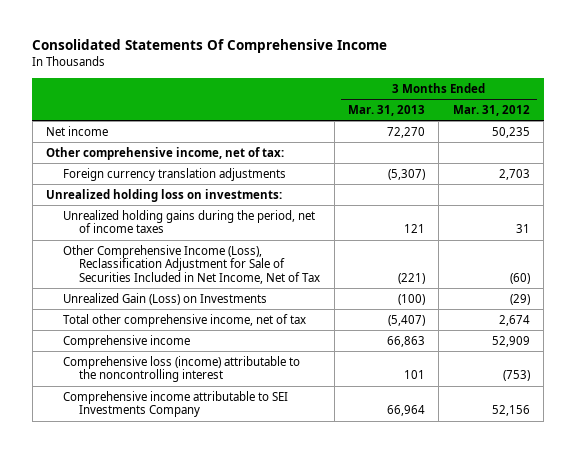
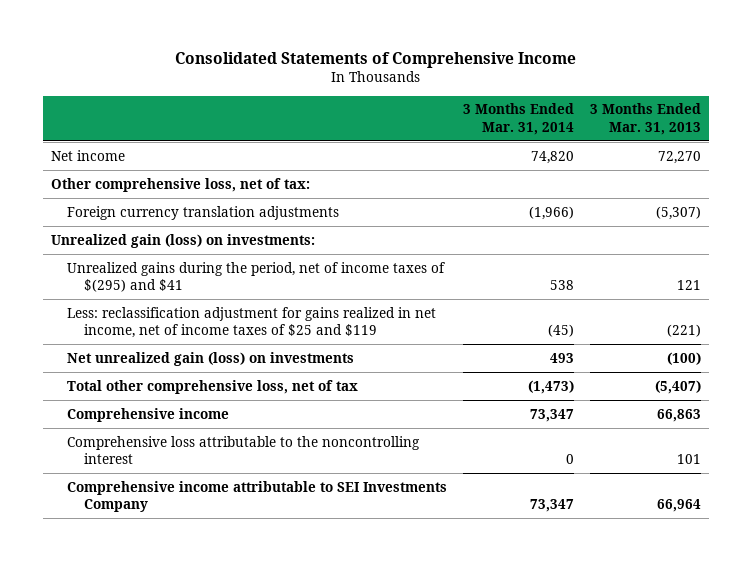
[32,39,388,54] Consolidated Statements Of Comprehensive Income -> [175,51,577,68] Consolidated Statements of Comprehensive Income
[452,104,530,116] Mar. 31, 2012 -> none
none -> [463,103,575,135] 3 Months Ended Mar. 31, 2014
[46,146,285,160] Other comprehensive income, net of tax: -> [51,177,311,192] Other comprehensive loss, net of tax:
[46,188,283,202] Unrealized holding loss on investments: -> [51,233,316,248] Unrealized gain (loss) on investments:
[62,209,315,234] Unrealized holding gains during the period, net of income taxes -> [67,261,446,293] Unrealized gains during the period, net of income taxes of $(295) and $41
[62,244,321,284] Other Comprehensive Income (Loss), Reclassification Adjustment for Sale of Securities Included in Net Income, Net of Tax -> [67,306,437,339] Less: reclassification adjustment for gains realized in net income, net of income taxes of $25 and $119
[62,292,267,305] Unrealized Gain (Loss) on Investments -> [67,351,355,366] Net unrealized gain (loss) on investments
[62,313,306,327] Total other comprehensive income, net of tax -> [67,379,359,394] Total other comprehensive loss, net of tax
[62,355,300,383] Comprehensive loss (income) attributable to the noncontrolling interest -> [67,435,421,465] Comprehensive loss attributable to the noncontrolling interest

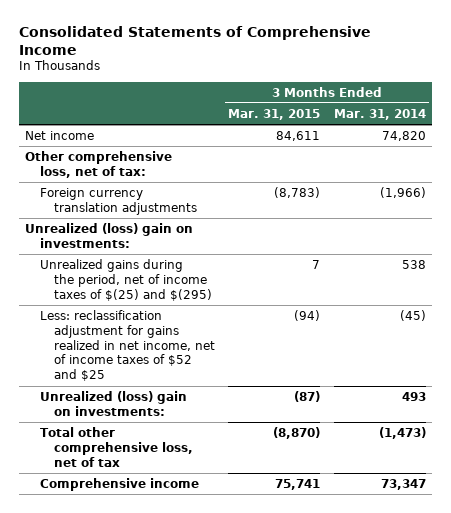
[590,103,702,135] 3 Months Ended Mar. 31, 2013 -> none
none -> [228,108,321,120] Mar. 31, 2015
[51,233,316,248] Unrealized gain (loss) on investments: -> [25,222,194,248] Unrealized (loss) gain on investments:
[67,261,446,293] Unrealized gains during the period, net of income taxes of $(295) and $41 -> [39,258,213,301] Unrealized gains during the period, net of income taxes of $(25) and $(295)
[67,306,437,339] Less: reclassification adjustment for gains realized in net income, net of income taxes of $25 and $119 -> [39,309,216,382] Less: reclassification adjustment for gains realized in net income, net of income taxes of $52 and $25
[67,351,355,366] Net unrealized gain (loss) on investments -> [39,390,187,416] Unrealized (loss) gain on investments:
[67,435,421,465] Comprehensive loss attributable to the noncontrolling interest -> none
[67,480,448,513] Comprehensive income attributable to SEI Investments Company -> none

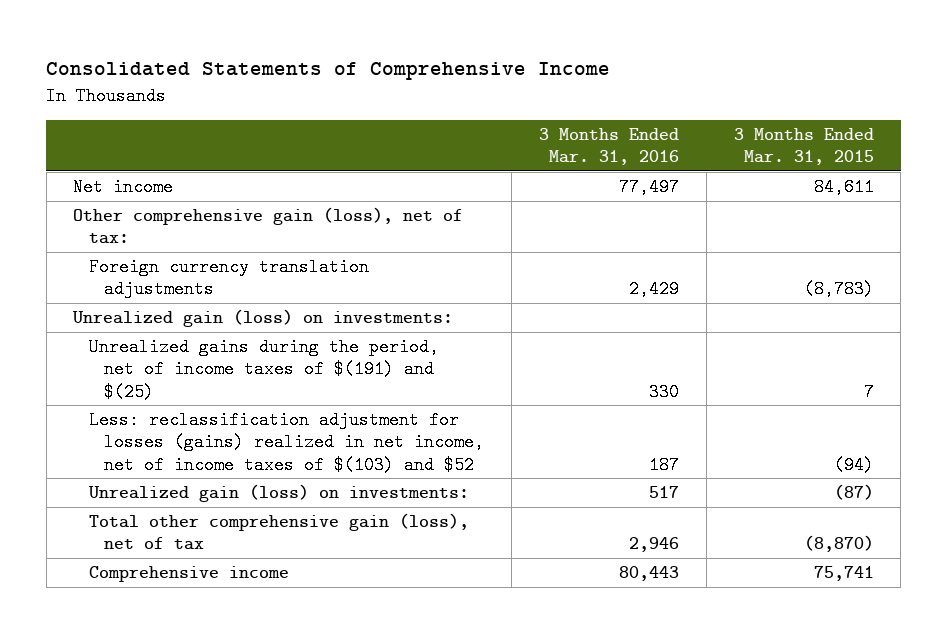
[333,108,426,120] Mar. 31, 2014 -> none
none -> [539,127,680,166] 3 Months Ended Mar. 31, 2016
[25,150,173,178] Other comprehensive loss, net of tax: -> [73,207,464,245] Other comprehensive gain (loss), net of tax:
[25,222,194,248] Unrealized (loss) gain on investments: -> [72,309,454,328] Unrealized gain (loss) on investments:
[39,258,213,301] Unrealized gains during the period, net of income taxes of $(25) and $(295) -> [88,338,439,401] Unrealized gains during the period, net of income taxes of $(191) and $(25)
[39,309,216,382] Less: reclassification adjustment for gains realized in net income, net of income taxes of $52 and $25 -> [88,411,485,474] Less: reclassification adjustment for losses (gains) realized in net income, net of income taxes of $(103) and $52
[39,390,187,416] Unrealized (loss) gain on investments: -> [87,484,469,503] Unrealized gain (loss) on investments:
[39,426,194,467] Total other comprehensive loss, net of tax -> [88,513,469,551] Total other comprehensive gain (loss), net of tax

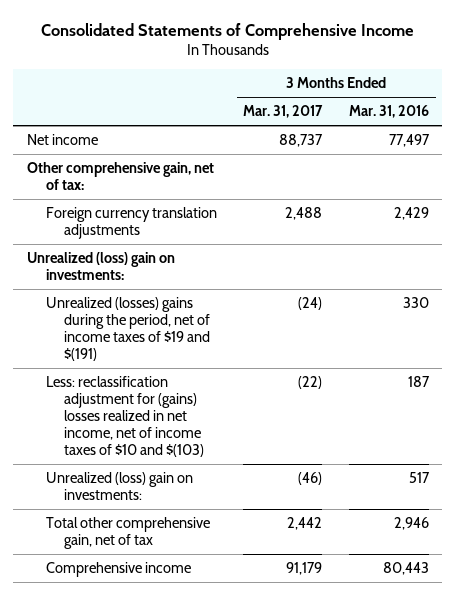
[733,127,874,166] 3 Months Ended Mar. 31, 2015 -> none
none -> [243,105,324,119] Mar. 31, 2017
[73,207,464,245] Other comprehensive gain (loss), net of tax: -> [26,162,214,191] Other comprehensive gain, net of tax:
[72,309,454,328] Unrealized gain (loss) on investments: -> [26,252,175,281] Unrealized (loss) gain on investments:
[88,338,439,401] Unrealized gains during the period, net of income taxes of $(191) and $(25) -> [45,297,211,362] Unrealized (losses) gains during the period, net of income taxes of $19 and $(191)
[88,411,485,474] Less: reclassification adjustment for losses (gains) realized in net income, net of income taxes of $(103) and $52 -> [45,376,205,458] Less: reclassification adjustment for (gains) losses realized in net income, net of income taxes of $10 and $(103)
[87,484,469,503] Unrealized gain (loss) on investments: -> [45,472,193,501] Unrealized (loss) gain on investments:
[88,513,469,551] Total other comprehensive gain (loss), net of tax -> [45,517,210,550] Total other comprehensive gain, net of tax

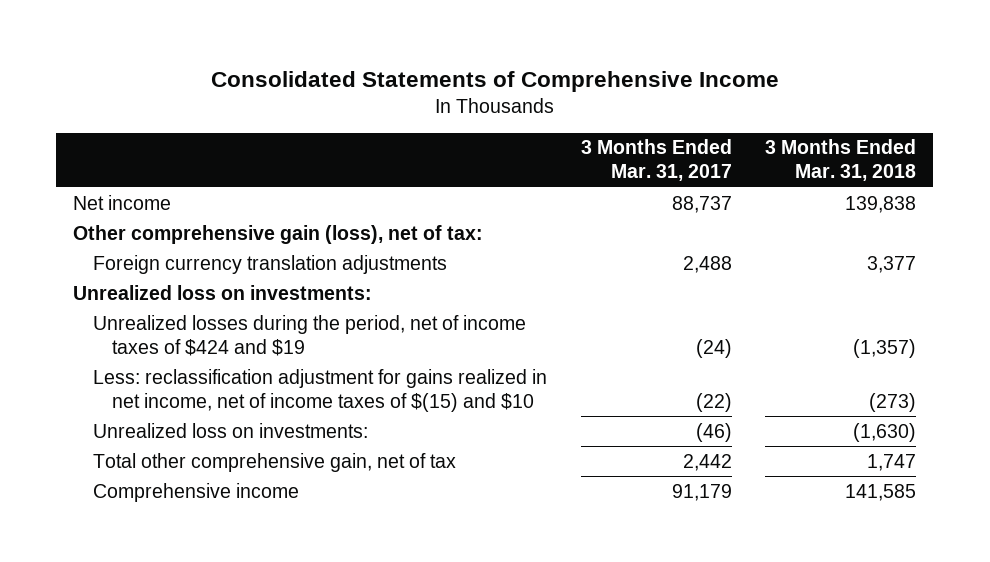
[349,105,430,119] Mar. 31, 2016 -> none
none -> [765,139,917,182] 3 Months Ended Mar. 31, 2018
[26,162,214,191] Other comprehensive gain, net of tax: -> [73,224,484,244] Other comprehensive gain (loss), net of tax:
[26,252,175,281] Unrealized (loss) gain on investments: -> [73,284,373,300] Unrealized loss on investments:
[45,297,211,362] Unrealized (losses) gains during the period, net of income taxes of $19 and $(191) -> [92,314,526,356] Unrealized losses during the period, net of income taxes of $424 and $19
[45,376,205,458] Less: reclassification adjustment for (gains) losses realized in net income, net of income taxes of $10 and $(103) -> [92,368,547,412] Less: reclassification adjustment for gains realized in net income, net of income taxes of $(15) and $10
[45,472,193,501] Unrealized (loss) gain on investments: -> [92,422,368,438] Unrealized loss on investments:

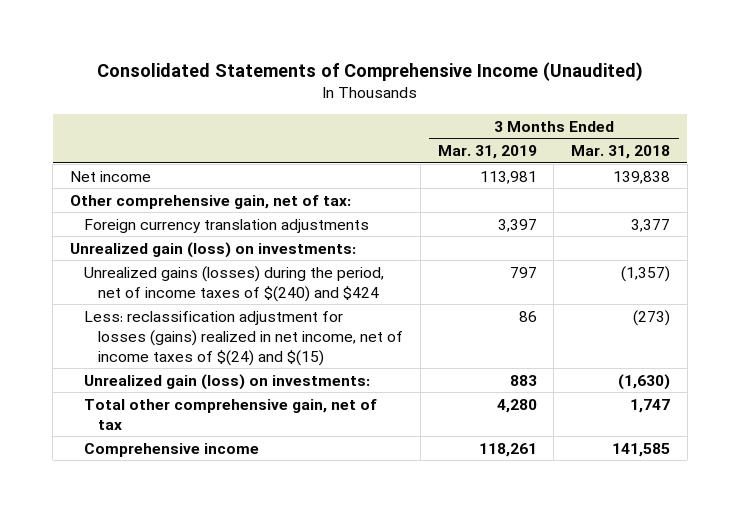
[210,70,779,92] Consolidated Statements of Comprehensive Income -> [97,62,644,82] Consolidated Statements of Comprehensive Income (Unaudited)
[580,139,732,182] 3 Months Ended Mar. 31, 2017 -> none
none -> [437,144,537,159] Mar. 31, 2019
[73,224,484,244] Other comprehensive gain (loss), net of tax: -> [70,194,352,209] Other comprehensive gain, net of tax:
[73,284,373,300] Unrealized loss on investments: -> [70,241,357,258] Unrealized gain (loss) on investments:
[92,314,526,356] Unrealized losses during the period, net of income taxes of $424 and $19 -> [84,265,385,302] Unrealized gains (losses) during the period, net of income taxes of $(240) and $424
[92,368,547,412] Less: reclassification adjustment for gains realized in net income, net of income taxes of $(15) and $10 -> [84,310,404,366] Less: reclassification adjustment for losses (gains) realized in net income, net of income taxes of $(24) and $(15)
[92,422,368,438] Unrealized loss on investments: -> [84,373,371,390] Unrealized gain (loss) on investments:

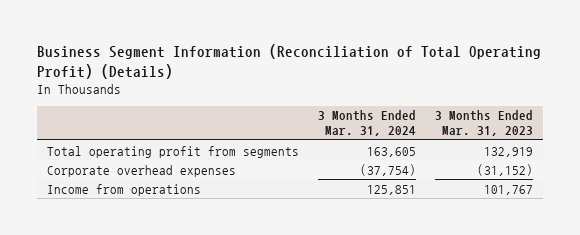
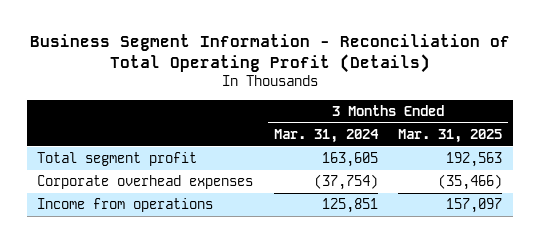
[36,44,541,79] Business Segment Information (Reconciliation of Total Operating Profit) (Details) -> [29,34,510,74] Business Segment Information - Reconciliation of Total Operating Profit (Details)
[435,110,534,137] 3 Months Ended Mar. 31, 2023 -> none
none -> [398,129,503,144] Mar. 31, 2025
[46,145,299,158] Total operating profit from segments -> [36,152,197,167] Total segment profit

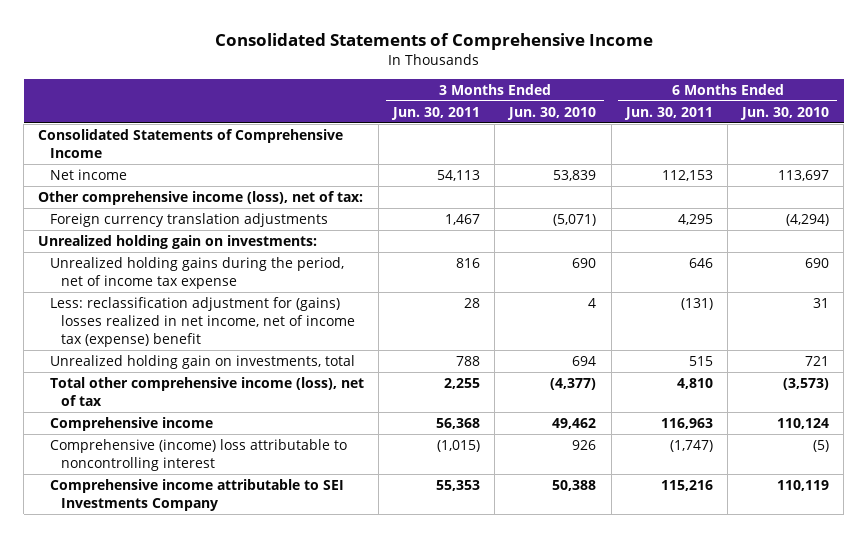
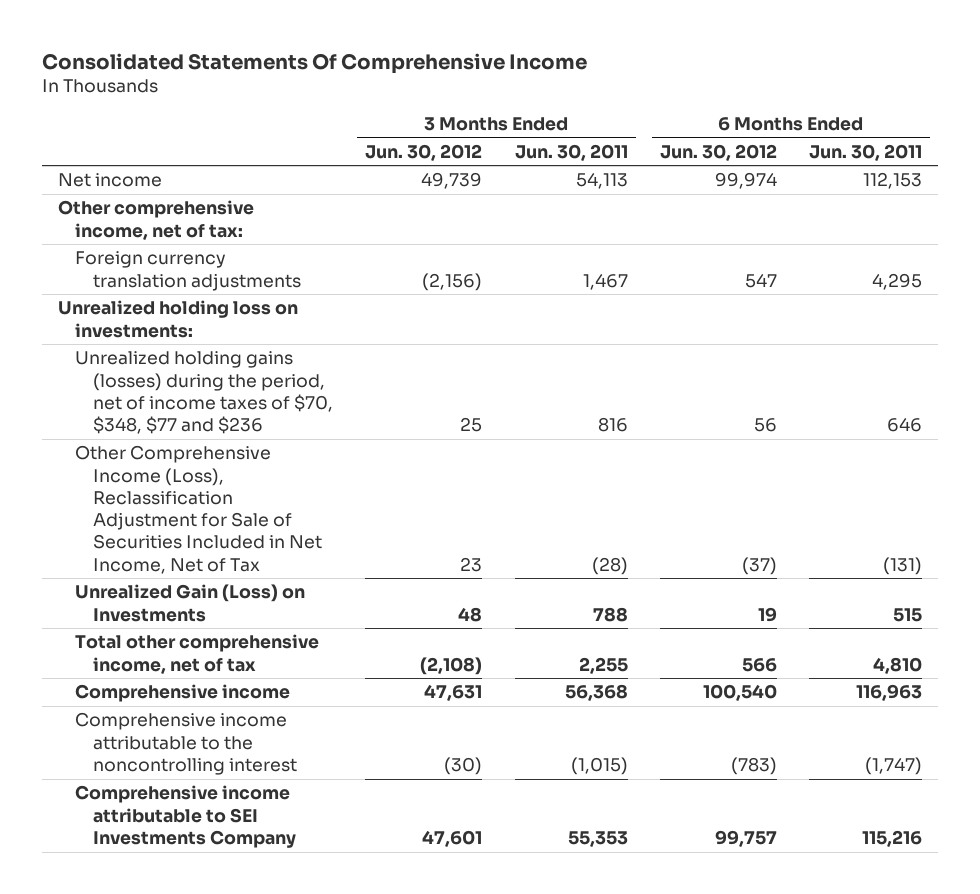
[214,32,653,50] Consolidated Statements of Comprehensive Income -> [41,52,587,74] Consolidated Statements Of Comprehensive Income
[507,106,597,120] Jun. 30, 2010 -> none
[740,106,830,120] Jun. 30, 2010 -> none
none -> [365,143,483,161] Jun. 30, 2012
none -> [659,143,777,161] Jun. 30, 2012
[38,129,344,158] Consolidated Statements of Comprehensive Income -> none
[38,191,364,206] Other comprehensive income (loss), net of tax: -> [57,200,254,240] Other comprehensive income, net of tax:
[38,235,318,250] Unrealized holding gain on investments: -> [57,300,298,338] Unrealized holding loss on investments:
[49,257,344,289] Unrealized holding gains during the period, net of income tax expense -> [75,351,333,435] Unrealized holding gains (losses) during the period, net of income taxes of $70, $348, $77 and $236
[49,297,355,347] Less: reclassification adjustment for (gains) losses realized in net income, net of income tax (expense) benefit -> [75,445,322,574] Other Comprehensive Income (Loss), Reclassification Adjustment for Sale of Securities Included in Net Income, Net of Tax
[463,298,480,309] 28 -> [591,556,628,575] (28)
[49,355,355,370] Unrealized holding gain on investments, total -> [75,584,306,622] Unrealized Gain (Loss) on Investments
[49,377,364,406] Total other comprehensive income (loss), net of tax -> [75,634,320,674] Total other comprehensive income, net of tax
[49,439,347,471] Comprehensive (income) loss attributable to noncontrolling interest -> [75,712,297,775] Comprehensive income attributable to the noncontrolling interest

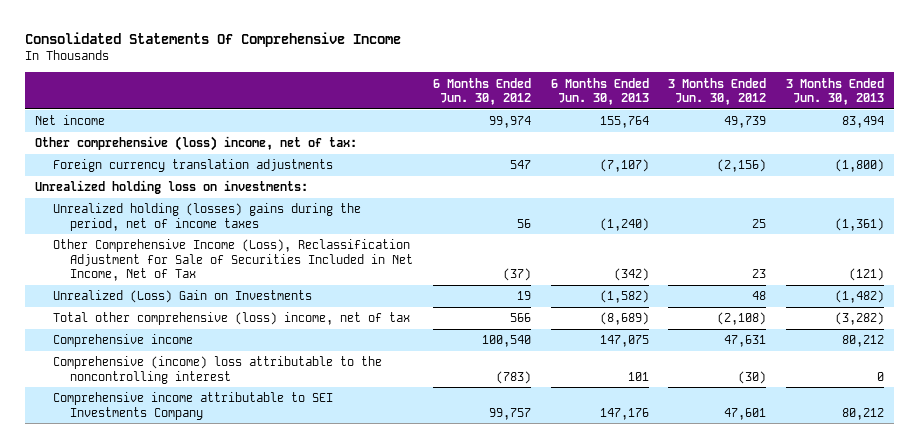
[514,143,628,161] Jun. 30, 2011 -> none
[809,143,923,161] Jun. 30, 2011 -> none
none -> [550,77,649,106] 6 Months Ended Jun. 30, 2013
none -> [785,77,884,106] 3 Months Ended Jun. 30, 2013
[57,200,254,240] Other comprehensive income, net of tax: -> [34,136,357,152] Other comprehensive (loss) income, net of tax:
[75,351,333,435] Unrealized holding gains (losses) during the period, net of income taxes of $70, $348, $77 and $236 -> [52,203,361,231] Unrealized holding (losses) gains during the period, net of income taxes
[75,584,306,622] Unrealized Gain (Loss) on Investments -> [52,290,312,304] Unrealized (Loss) Gain on Investments
[75,634,320,674] Total other comprehensive income, net of tax -> [52,312,410,326] Total other comprehensive (loss) income, net of tax
[75,712,297,775] Comprehensive income attributable to the noncontrolling interest -> [52,356,382,384] Comprehensive (income) loss attributable to the noncontrolling interest

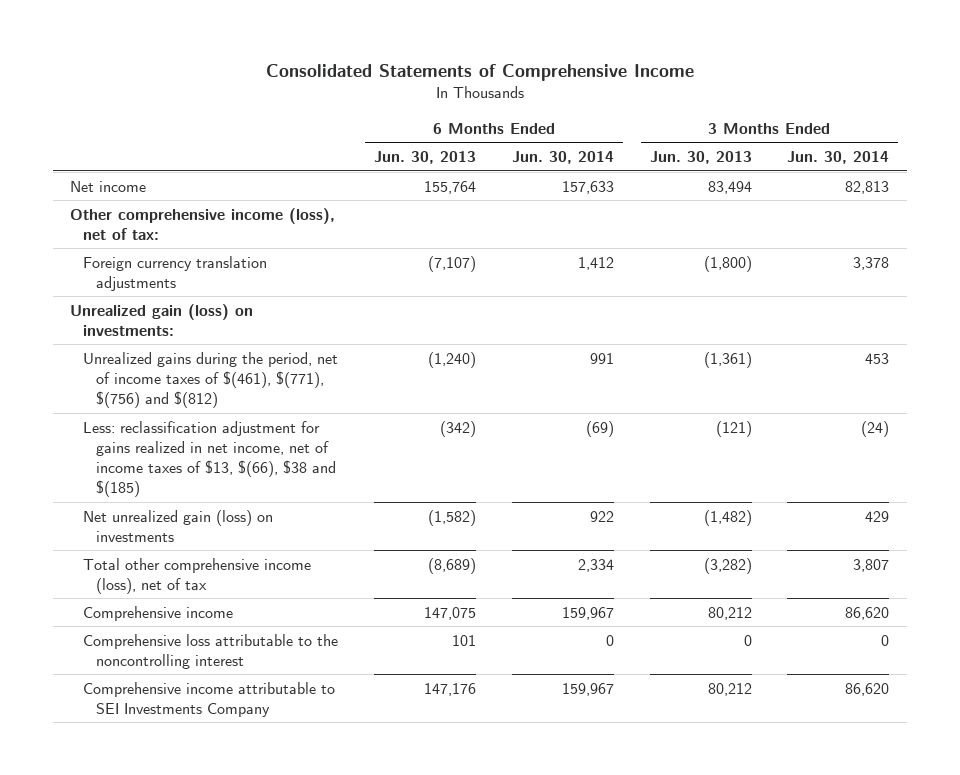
[24,31,401,47] Consolidated Statements Of Comprehensive Income -> [265,64,694,82] Consolidated Statements of Comprehensive Income
[433,77,532,106] 6 Months Ended Jun. 30, 2012 -> none
[668,77,767,106] 3 Months Ended Jun. 30, 2012 -> none
none -> [511,151,614,165] Jun. 30, 2014
none -> [787,151,890,165] Jun. 30, 2014
[34,136,357,152] Other comprehensive (loss) income, net of tax: -> [70,207,336,240] Other comprehensive income (loss), net of tax:
[34,180,308,195] Unrealized holding loss on investments: -> [70,303,254,336] Unrealized gain (loss) on investments:
[52,203,361,231] Unrealized holding (losses) gains during the period, net of income taxes -> [83,351,339,409] Unrealized gains during the period, net of income taxes of $(461), $(771), $(756) and $(812)
[52,239,414,282] Other Comprehensive Income (Loss), Reclassification Adjustment for Sale of Securities Included in Net Income, Net of Tax -> [83,420,336,498] Less: reclassification adjustment for gains realized in net income, net of income taxes of $13, $(66), $38 and $(185)
[52,290,312,304] Unrealized (Loss) Gain on Investments -> [83,509,274,542] Net unrealized gain (loss) on investments
[52,312,410,326] Total other comprehensive (loss) income, net of tax -> [83,557,312,594] Total other comprehensive income (loss), net of tax
[52,356,382,384] Comprehensive (income) loss attributable to the noncontrolling interest -> [83,633,339,669] Comprehensive loss attributable to the noncontrolling interest

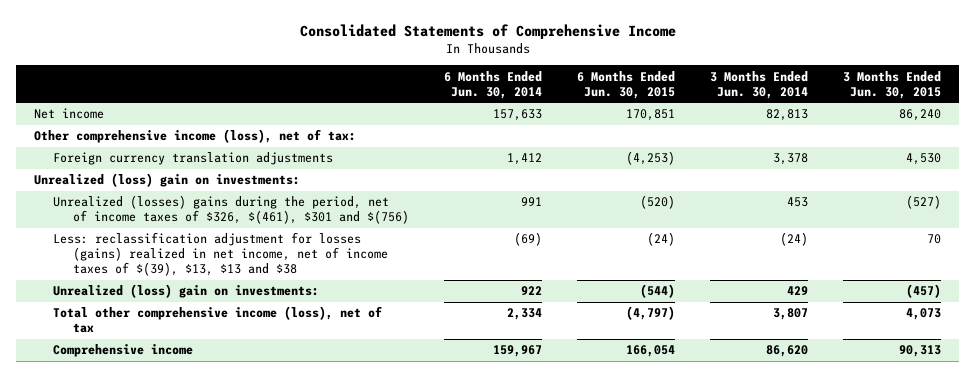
[373,151,476,165] Jun. 30, 2013 -> none
[649,151,752,165] Jun. 30, 2013 -> none
none -> [576,70,675,99] 6 Months Ended Jun. 30, 2015
none -> [843,70,942,99] 3 Months Ended Jun. 30, 2015
[70,303,254,336] Unrealized gain (loss) on investments: -> [33,173,300,188] Unrealized (loss) gain on investments:
[83,351,339,409] Unrealized gains during the period, net of income taxes of $(461), $(771), $(756) and $(812) -> [53,195,409,225] Unrealized (losses) gains during the period, net of income taxes of $326, $(461), $301 and $(756)
[83,420,336,498] Less: reclassification adjustment for gains realized in net income, net of income taxes of $13, $(66), $38 and $(185) -> [53,232,388,277] Less: reclassification adjustment for losses (gains) realized in net income, net of income taxes of $(39), $13, $13 and $38
[83,509,274,542] Net unrealized gain (loss) on investments -> [53,284,320,299] Unrealized (loss) gain on investments:
[83,633,339,669] Comprehensive loss attributable to the noncontrolling interest -> none
[83,681,336,717] Comprehensive income attributable to SEI Investments Company -> none

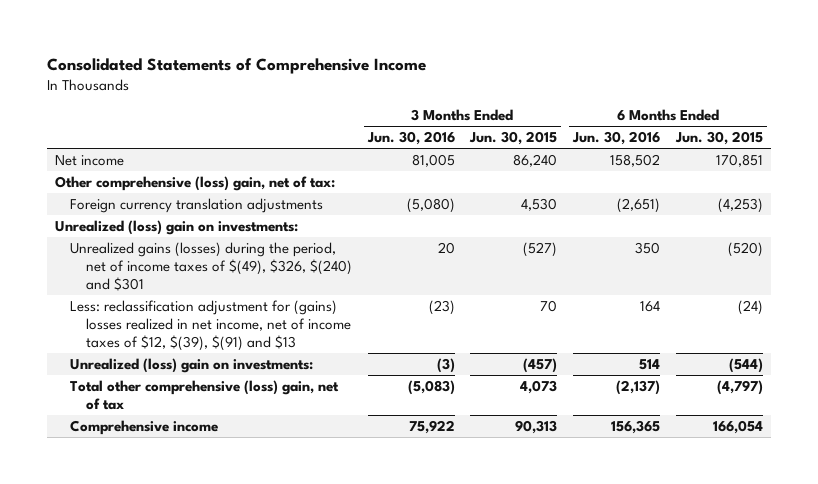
[443,70,542,99] 6 Months Ended Jun. 30, 2014 -> none
[710,70,809,99] 3 Months Ended Jun. 30, 2014 -> none
none -> [366,131,455,146] Jun. 30, 2016
none -> [572,131,661,146] Jun. 30, 2016
[33,129,356,144] Other comprehensive income (loss), net of tax: -> [54,175,335,191] Other comprehensive (loss) gain, net of tax:
[53,195,409,225] Unrealized (losses) gains during the period, net of income taxes of $326, $(461), $301 and $(756) -> [70,241,352,291] Unrealized gains (losses) during the period, net of income taxes of $(49), $326, $(240) and $301
[53,232,388,277] Less: reclassification adjustment for losses (gains) realized in net income, net of income taxes of $(39), $13, $13 and $38 -> [70,299,351,351] Less: reclassification adjustment for (gains) losses realized in net income, net of income taxes of $12, $(39), $(91) and $13
[53,306,383,334] Total other comprehensive income (loss), net of tax -> [70,379,340,410] Total other comprehensive (loss) gain, net of tax

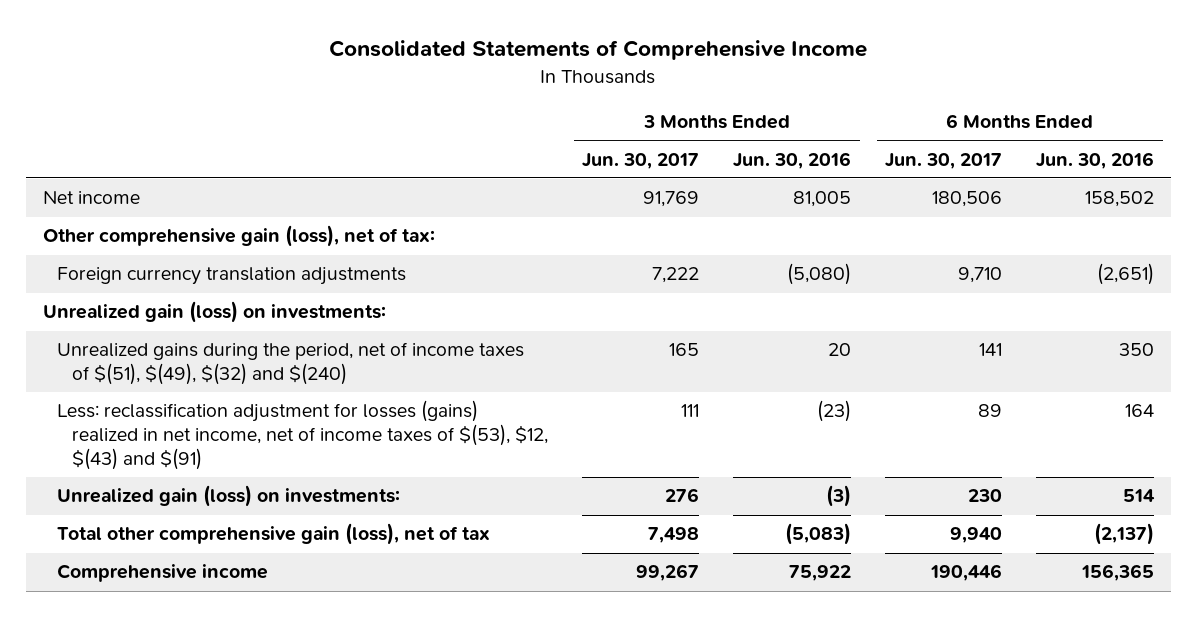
[469,131,558,146] Jun. 30, 2015 -> none
[675,131,764,146] Jun. 30, 2015 -> none
none -> [582,152,700,169] Jun. 30, 2017
none -> [885,152,1003,169] Jun. 30, 2017
[54,175,335,191] Other comprehensive (loss) gain, net of tax: -> [42,225,435,248] Other comprehensive gain (loss), net of tax:
[54,219,298,235] Unrealized (loss) gain on investments: -> [42,301,386,324] Unrealized gain (loss) on investments:
[70,241,352,291] Unrealized gains (losses) during the period, net of income taxes of $(49), $326, $(240) and $301 -> [57,342,525,386] Unrealized gains during the period, net of income taxes of $(51), $(49), $(32) and $(240)
[70,299,351,351] Less: reclassification adjustment for (gains) losses realized in net income, net of income taxes of $12, $(39), $(91) and $13 -> [57,400,549,470] Less: reclassification adjustment for losses (gains) realized in net income, net of income taxes of $(53), $12, $(43) and $(91)
[70,357,314,373] Unrealized (loss) gain on investments: -> [57,485,401,508] Unrealized gain (loss) on investments:
[70,379,340,410] Total other comprehensive (loss) gain, net of tax -> [57,523,491,546] Total other comprehensive gain (loss), net of tax

